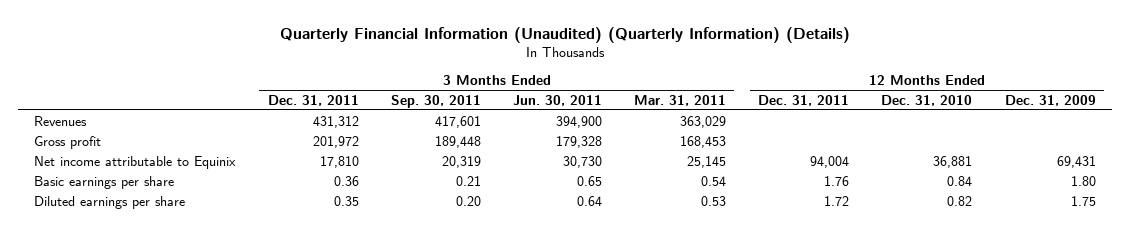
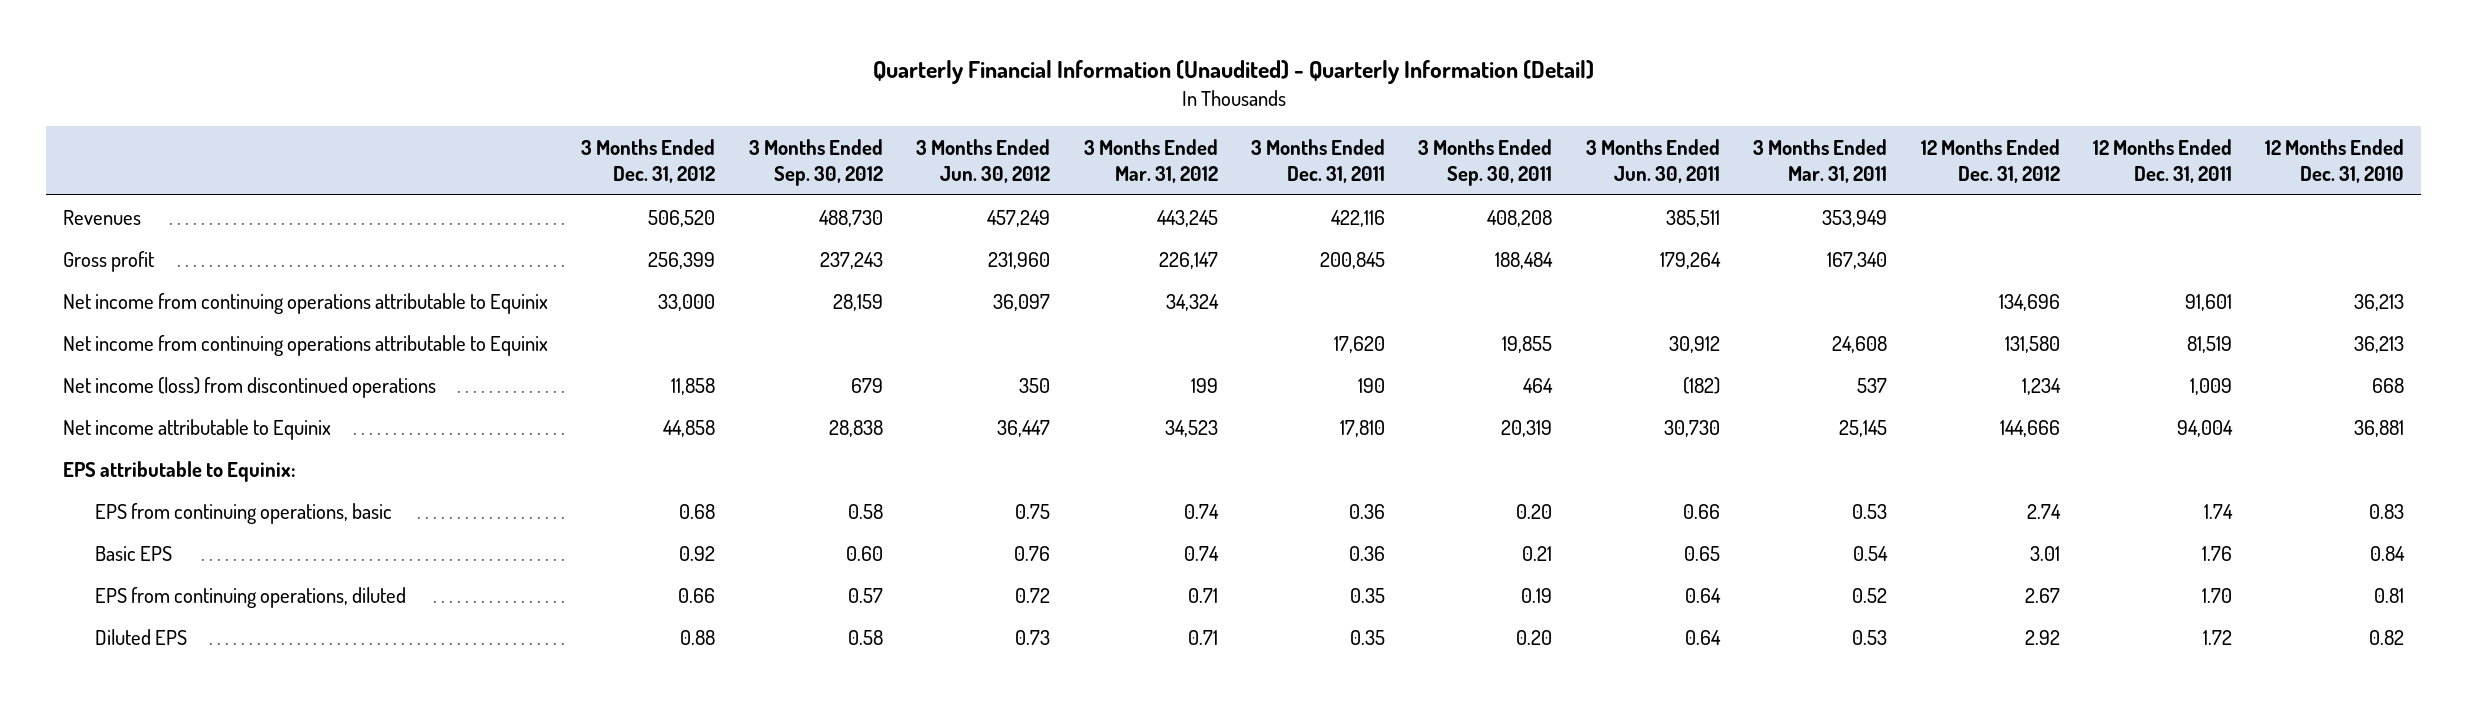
[279,27,850,44] Quarterly Financial Information (Unaudited) (Quarterly Information) (Details) -> [872,60,1594,85] Quarterly Financial Information (Unaudited) - Quarterly Information (Detail)
[1004,94,1096,106] Dec. 31, 2009 -> none
none -> [581,138,716,183] 3 Months Ended Dec. 31, 2012
none -> [748,138,883,186] 3 Months Ended Sep. 30, 2012
none -> [916,138,1051,183] 3 Months Ended Jun. 30, 2012
none -> [1083,138,1218,183] 3 Months Ended Mar. 31, 2012
none -> [1920,138,2060,183] 12 Months Ended Dec. 31, 2012
[312,115,359,128] 431,312 -> [1331,209,1386,227] 422,116
[434,115,481,128] 417,601 -> [1487,209,1553,227] 408,208
[555,115,602,128] 394,900 -> [1665,209,1720,227] 385,511
[680,115,727,128] 363,029 -> [1822,209,1888,227] 353,949
[312,135,359,148] 201,972 -> [1320,251,1386,269] 200,845
[434,135,481,148] 189,448 -> [1495,251,1554,269] 188,484
[555,135,602,148] 179,328 -> [1659,251,1721,269] 179,264
[680,135,727,148] 168,453 -> [1827,251,1888,269] 167,340
none -> [63,292,549,314] Net income from continuing operations attributable to Equinix
none -> [63,334,549,356] Net income from continuing operations attributable to Equinix
none -> [63,376,437,398] Net income (loss) from discontinued operations
none -> [63,460,297,482] EPS attributable to Equinix:
none -> [95,502,393,524] EPS from continuing operations, basic
[34,175,175,189] Basic earnings per share -> [95,545,173,561] Basic EPS
none -> [95,586,407,608] EPS from continuing operations, diluted
[34,195,186,209] Diluted earnings per share -> [95,628,188,645] Diluted EPS

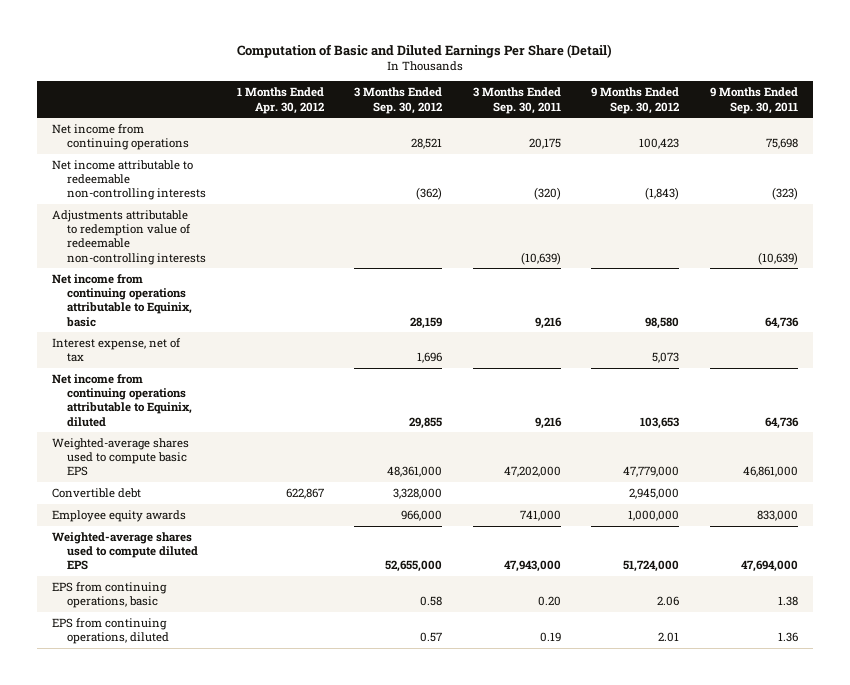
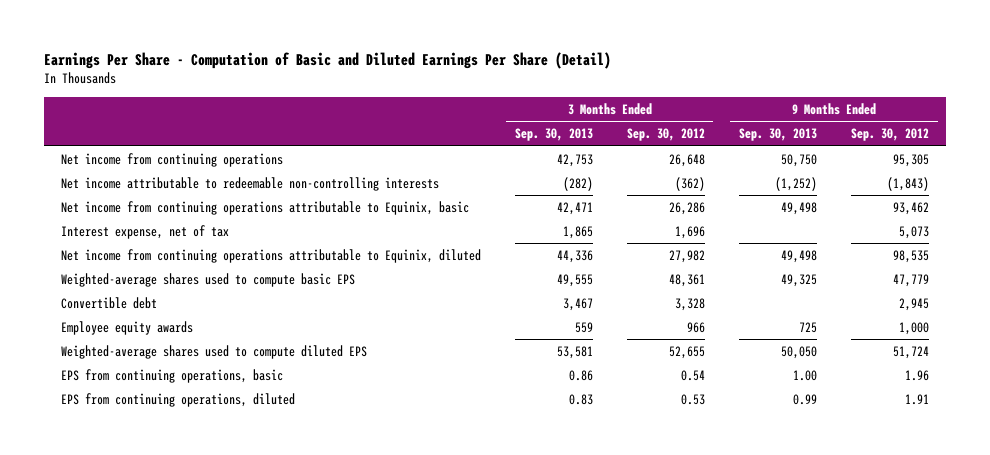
[236,43,612,58] Computation of Basic and Diluted Earnings Per Share (Detail) -> [43,51,611,69] Earnings Per Share - Computation of Basic and Diluted Earnings Per Share (Detail)
[236,87,324,114] 1 Months Ended Apr. 30, 2012 -> none
[472,87,561,114] 3 Months Ended Sep. 30, 2011 -> none
[709,87,798,114] 9 Months Ended Sep. 30, 2011 -> none
none -> [514,128,593,142] Sep. 30, 2013
none -> [738,128,817,142] Sep. 30, 2013
[411,138,443,150] 28,521 -> [668,153,705,167] 26,648
[639,138,680,150] 100,423 -> [893,153,930,167] 95,305
[52,209,207,265] Adjustments attributable to redemption value of redeemable non-controlling interests -> none
[410,316,443,329] 28,159 -> [668,201,705,215] 26,286
[645,316,680,329] 98,580 -> [893,201,930,215] 93,462
[409,416,443,429] 29,855 -> [668,249,705,263] 27,982
[640,416,680,429] 103,653 -> [893,249,930,263] 98,535
[387,466,443,478] 48,361,000 -> [668,273,705,287] 48,361
[623,466,680,478] 47,779,000 -> [893,273,930,287] 47,779
[393,487,443,499] 3,328,000 -> [674,297,705,311] 3,328
[629,487,680,499] 2,945,000 -> [899,297,930,311] 2,945
[401,509,443,521] 966,000 -> [686,321,705,333] 966
[628,509,680,521] 1,000,000 -> [899,321,930,335] 1,000
[385,560,443,573] 52,655,000 -> [668,345,705,359] 52,655
[623,560,680,573] 51,724,000 -> [893,345,930,359] 51,724
[420,596,443,607] 0.58 -> [680,369,705,381] 0.54
[657,596,680,607] 2.06 -> [905,369,930,381] 1.96
[420,632,443,643] 0.57 -> [680,393,705,405] 0.53
[658,632,680,643] 2.01 -> [905,393,930,405] 1.91

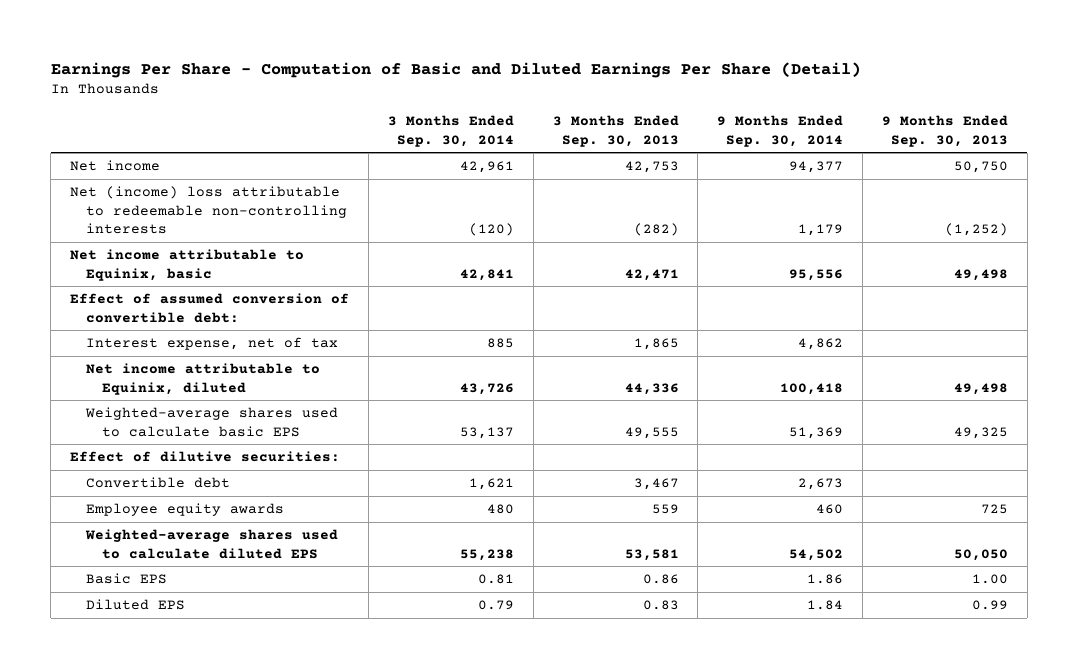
[626,128,705,142] Sep. 30, 2012 -> none
[851,128,930,142] Sep. 30, 2012 -> none
none -> [387,115,514,147] 3 Months Ended Sep. 30, 2014
none -> [717,115,844,147] 9 Months Ended Sep. 30, 2014
[60,152,283,167] Net income from continuing operations -> [70,160,161,172] Net income
[60,176,439,191] Net income attributable to redeemable non-controlling interests -> [70,186,348,235] Net (income) loss attributable to redeemable non-controlling interests
[60,200,469,215] Net income from continuing operations attributable to Equinix, basic -> [70,249,305,281] Net income attributable to Equinix, basic
none -> [70,293,350,323] Effect of assumed conversion of convertible debt:
[60,248,481,263] Net income from continuing operations attributable to Equinix, diluted -> [86,363,321,395] Net income attributable to Equinix, diluted
[60,272,355,287] Weighted-average shares used to compute basic EPS -> [85,407,339,437] Weighted-average shares used to calculate basic EPS
none -> [70,451,341,463] Effect of dilutive securities:
[60,344,367,359] Weighted-average shares used to compute diluted EPS -> [85,529,339,559] Weighted-average shares used to calculate diluted EPS
[60,368,283,383] EPS from continuing operations, basic -> [86,573,168,585] Basic EPS
[60,392,295,407] EPS from continuing operations, diluted -> [86,599,186,611] Diluted EPS

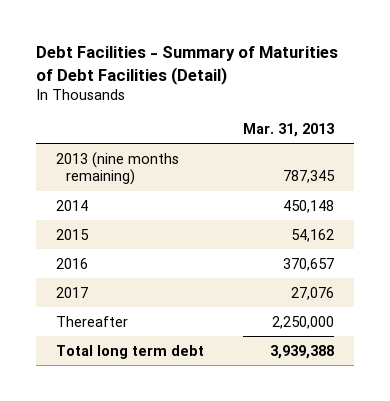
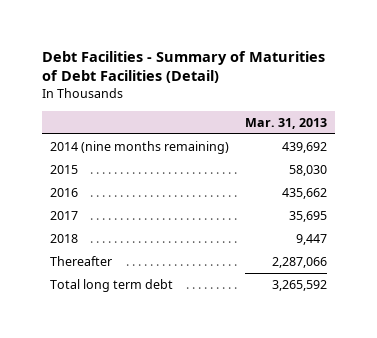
[55,199,88,211] 2014 -> none
[55,151,179,186] 2013 (nine months remaining) -> [50,140,230,154] 2014 (nine months remaining)
[283,170,336,184] 787,345 -> [281,141,327,153] 439,692
[291,228,335,242] 54,162 -> [288,164,327,176] 58,030
[283,257,335,271] 370,657 -> [281,187,327,199] 435,662
[291,286,335,300] 27,076 -> [288,210,327,222] 35,695
none -> [50,233,79,243] 2018
[272,315,335,329] 2,250,000 -> [271,256,327,268] 2,287,066
[270,344,335,359] 3,939,388 -> [271,279,327,291] 3,265,592

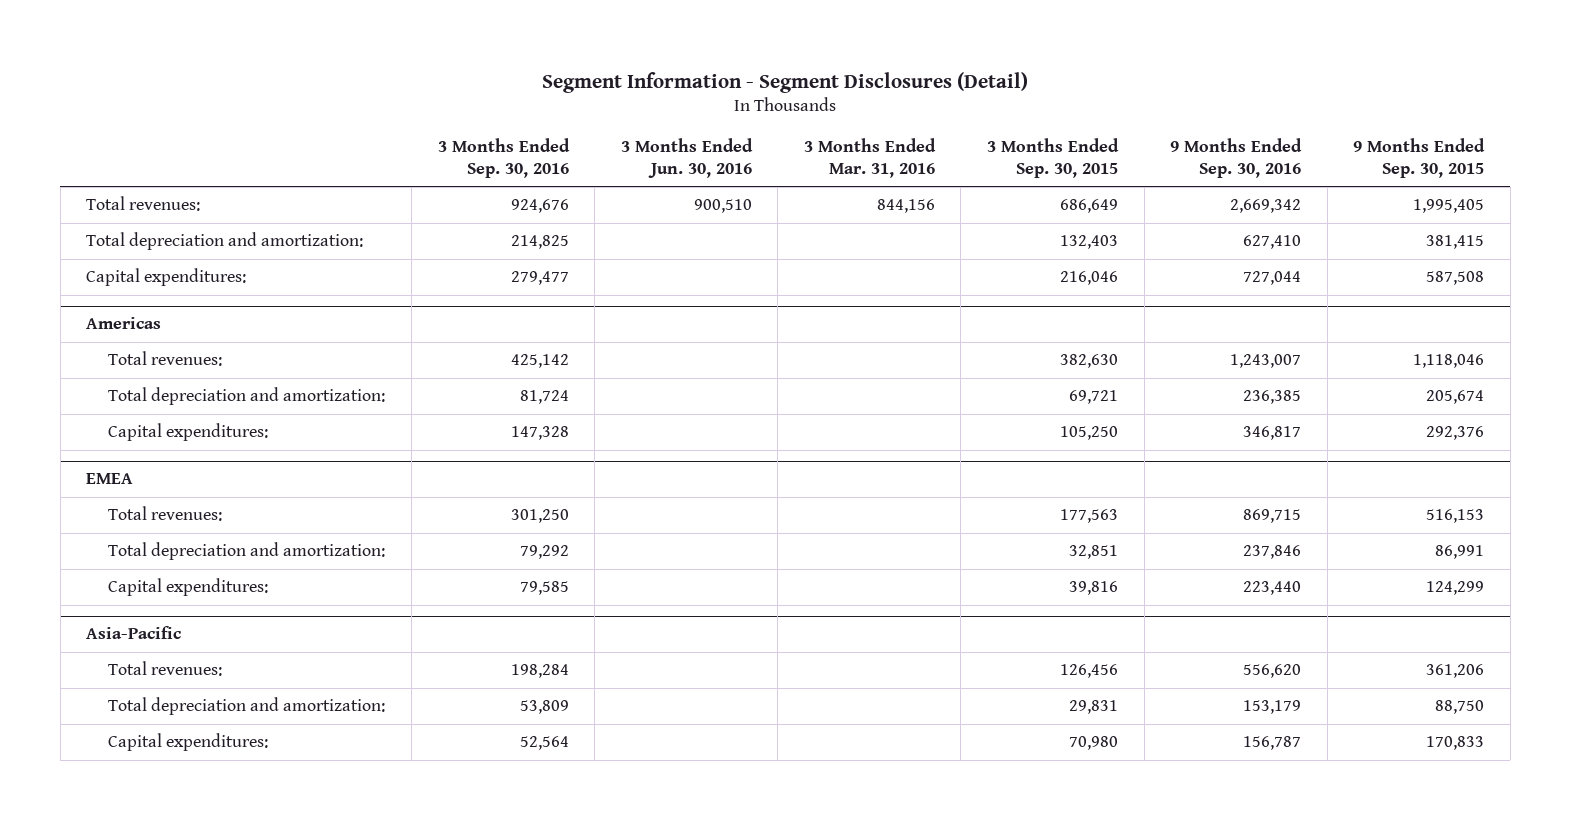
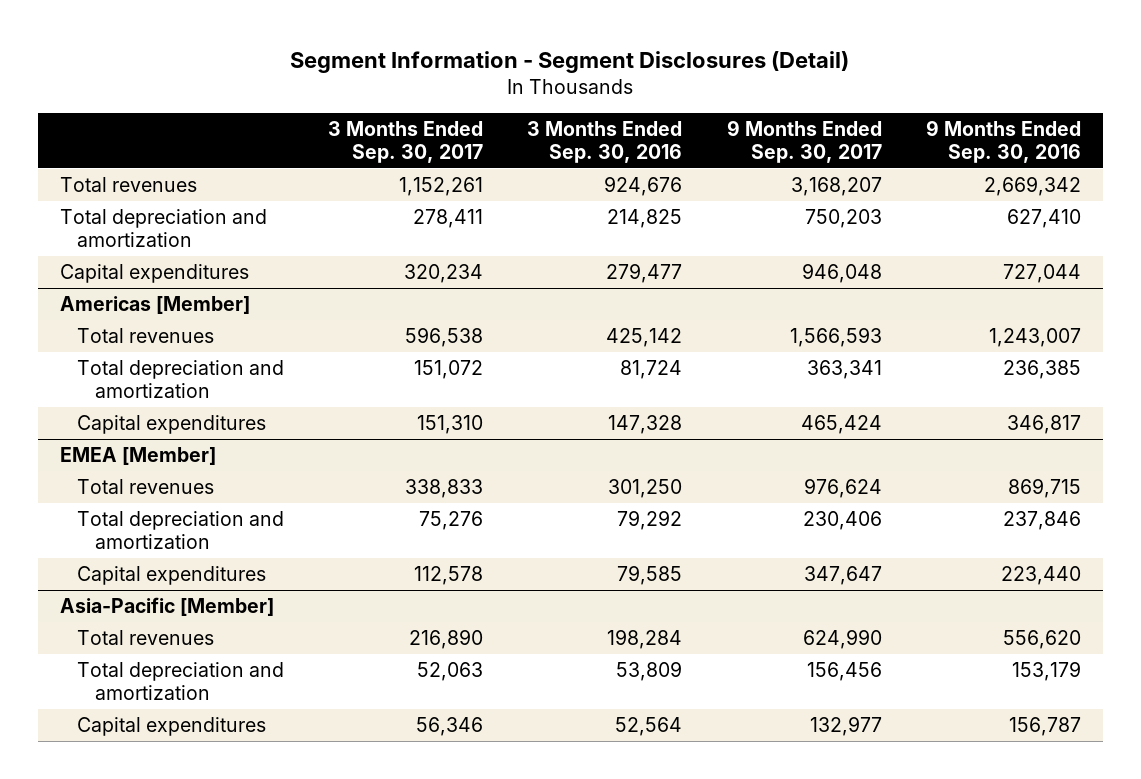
[620,138,753,179] 3 Months Ended Jun. 30, 2016 -> none
[803,138,936,179] 3 Months Ended Mar. 31, 2016 -> none
[986,138,1119,179] 3 Months Ended Sep. 30, 2015 -> none
[1353,138,1486,179] 9 Months Ended Sep. 30, 2015 -> none
none -> [328,120,484,164] 3 Months Ended Sep. 30, 2017
none -> [726,119,882,164] 9 Months Ended Sep. 30, 2017
[86,196,201,212] Total revenues: -> [59,176,197,192] Total revenues
[86,232,364,251] Total depreciation and amortization: -> [59,208,267,247] Total depreciation and amortization
[86,268,247,287] Capital expenditures: -> [59,263,249,283] Capital expenditures
[86,317,162,330] Americas -> [59,295,250,314] Americas [Member]
[108,351,223,367] Total revenues: -> [77,327,215,343] Total revenues
[108,387,386,406] Total depreciation and amortization: -> [77,359,285,398] Total depreciation and amortization
[108,423,269,442] Capital expenditures: -> [77,414,267,434] Capital expenditures
[86,473,134,485] EMEA -> [59,446,216,465] EMEA [Member]
[108,506,223,522] Total revenues: -> [77,478,215,494] Total revenues
[108,542,386,561] Total depreciation and amortization: -> [77,510,285,549] Total depreciation and amortization
[108,578,269,597] Capital expenditures: -> [77,565,267,585] Capital expenditures
[86,626,182,640] Asia-Pacific -> [59,596,274,616] Asia-Pacific [Member]
[108,661,223,677] Total revenues: -> [77,629,215,645] Total revenues
[108,697,386,716] Total depreciation and amortization: -> [77,661,285,700] Total depreciation and amortization
[108,733,269,752] Capital expenditures: -> [77,716,267,736] Capital expenditures

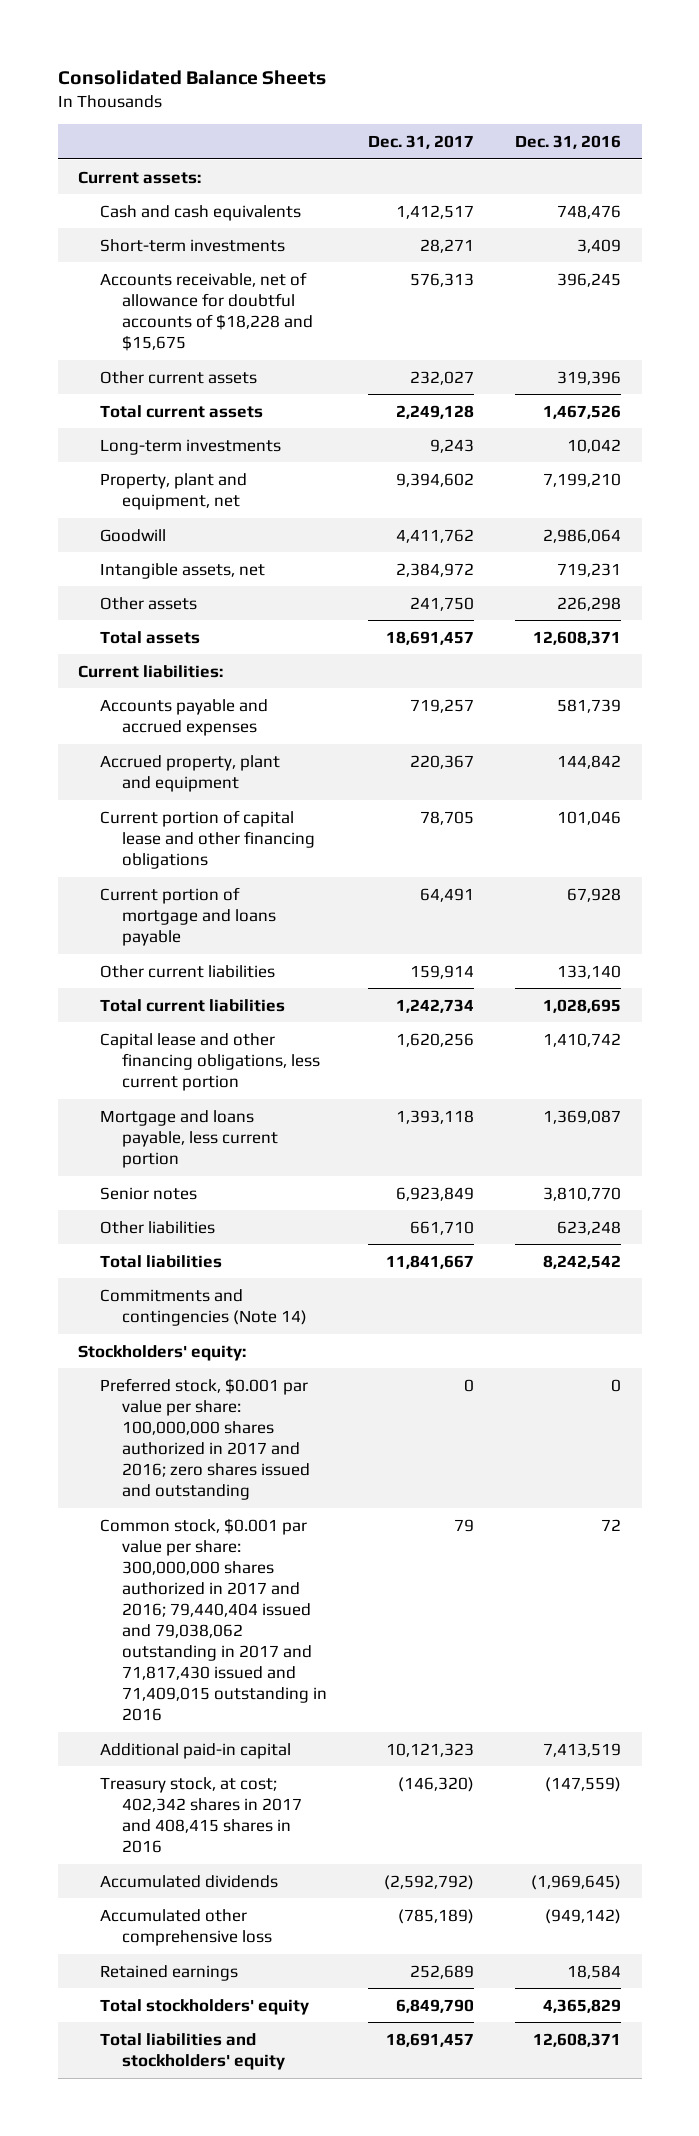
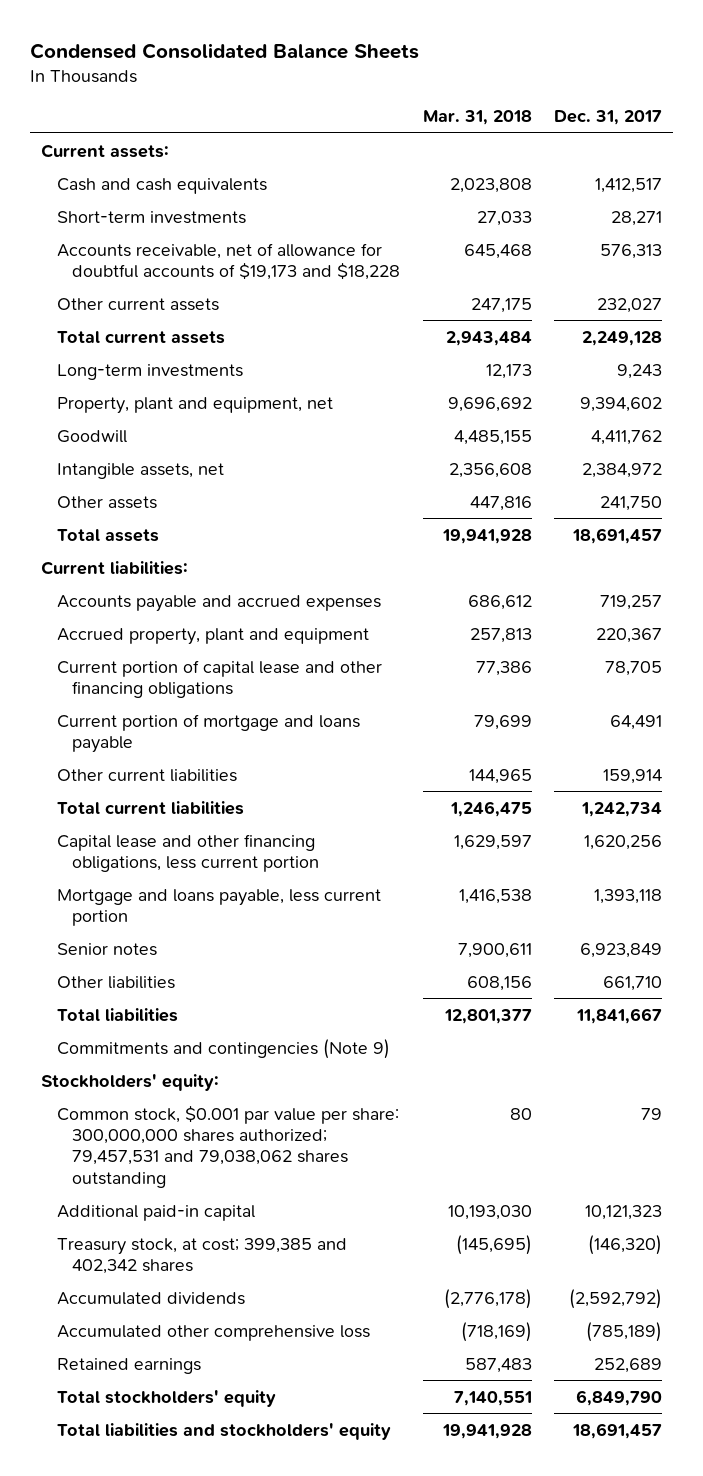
[57,70,326,86] Consolidated Balance Sheets -> [29,42,419,59] Condensed Consolidated Balance Sheets
[515,135,622,150] Dec. 31, 2016 -> none
none -> [422,110,532,126] Mar. 31, 2018
[100,271,314,351] Accounts receivable, net of allowance for doubtful accounts of $18,228 and $15,675 -> [56,242,401,280] Accounts receivable, net of allowance for doubtful accounts of $19,173 and $18,228
[100,1288,308,1326] Commitments and contingencies (Note 14) -> [56,1038,390,1059] Commitments and contingencies (Note 9)
[100,1377,311,1501] Preferred stock, $0.001 par value per share: 100,000,000 shares authorized in 2017 and 2016; zero shares issued and outstanding -> none
[100,1517,328,1722] Common stock, $0.001 par value per share: 300,000,000 shares authorized in 2017 and 2016; 79,440,404 issued and 79,038,062 outstanding in 2017 and 71,817,430 issued and 71,409,015 outstanding in 2016 -> [56,1104,399,1188] Common stock, $0.001 par value per share: 300,000,000 shares authorized; 79,457,531 and 79,038,062 shares outstanding
[100,1776,303,1853] Treasury stock, at cost; 402,342 shares in 2017 and 408,415 shares in 2016 -> [56,1237,347,1274] Treasury stock, at cost; 399,385 and 402,342 shares

